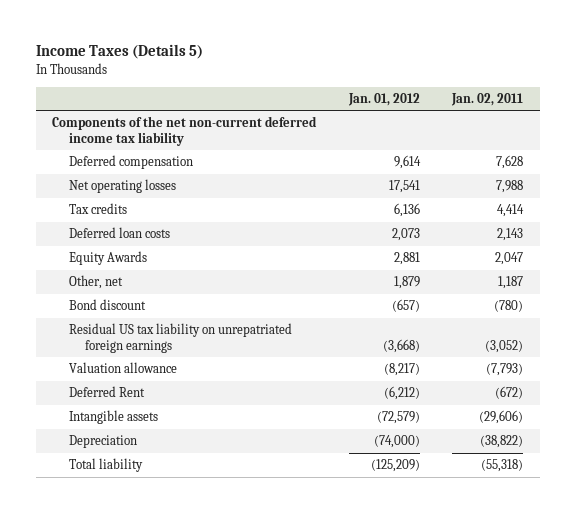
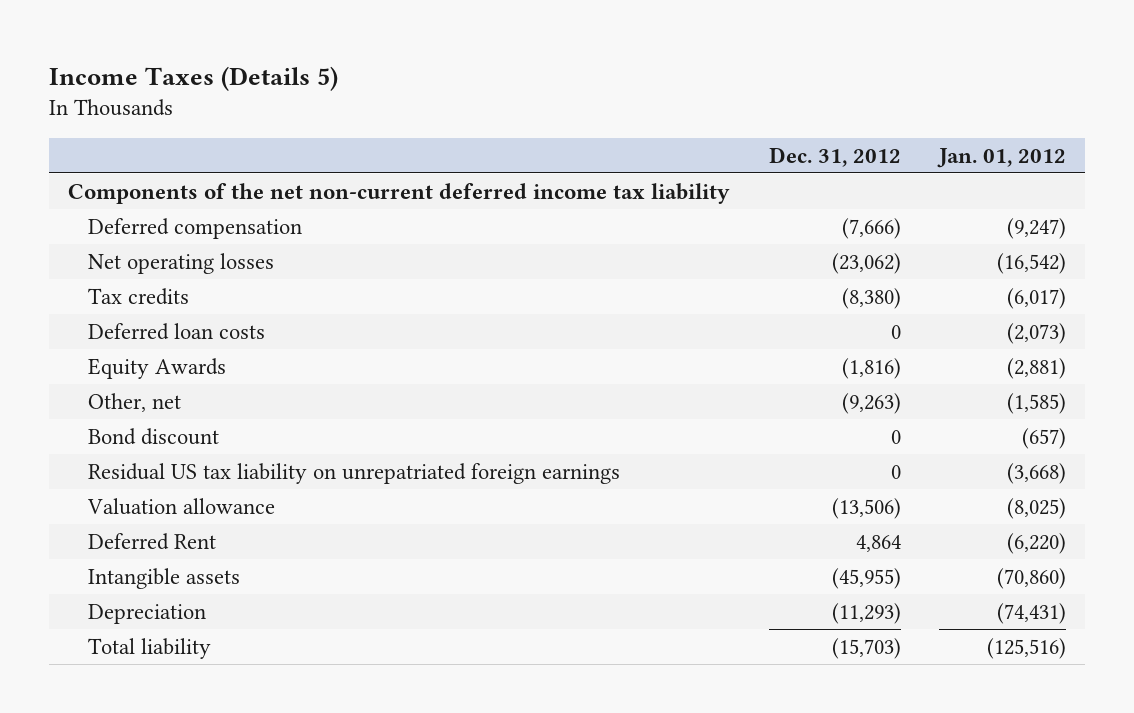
[451,92,524,106] Jan. 02, 2011 -> none
none -> [768,146,901,167] Dec. 31, 2012
[393,155,421,170] 9,614 -> [1006,217,1066,239] (9,247)
[388,180,420,194] 17,541 -> [996,252,1066,274] (16,542)
[393,203,420,218] 6,136 -> [1006,287,1066,309] (6,017)
[391,228,420,242] 2,073 -> [1006,322,1066,344] (2,073)
[393,252,420,266] 2,881 -> [1006,357,1066,379] (2,881)
[393,276,420,290] 1,879 -> [1006,392,1066,414] (1,585)
[383,363,420,377] (8,217) -> [1006,497,1066,519] (8,025)
[383,386,420,401] (6,212) -> [1006,532,1066,554] (6,220)
[376,411,420,425] (72,579) -> [996,567,1066,589] (70,860)
[373,435,420,449] (74,000) -> [996,602,1066,624] (74,431)
[370,459,420,473] (125,209) -> [986,637,1066,659] (125,516)

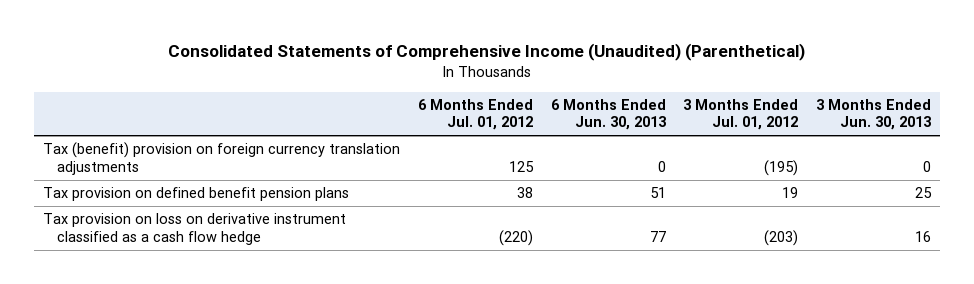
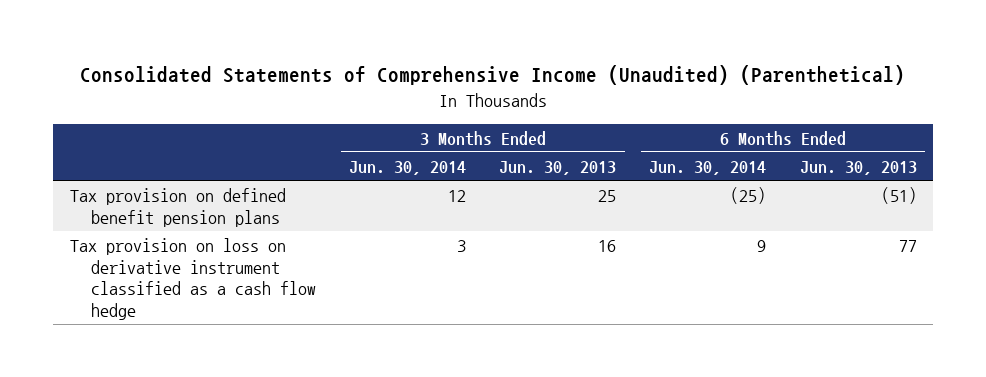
[417,98,533,131] 6 Months Ended Jul. 01, 2012 -> none
[683,98,799,131] 3 Months Ended Jul. 01, 2012 -> none
none -> [348,160,466,175] Jun. 30, 2014
none -> [649,160,767,175] Jun. 30, 2014
[43,142,401,175] Tax (benefit) provision on foreign currency translation adjustments -> none
[649,187,666,199] 51 -> [880,186,917,204] (51)

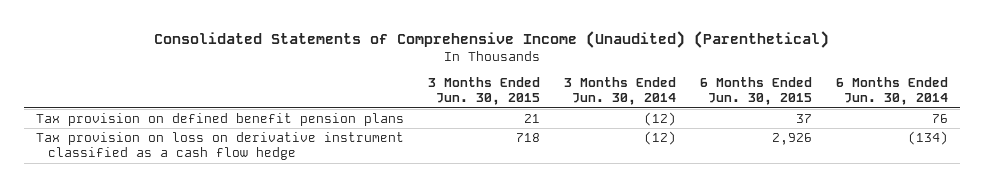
[499,160,617,175] Jun. 30, 2013 -> none
[799,160,917,175] Jun. 30, 2013 -> none
none -> [428,77,541,106] 3 Months Ended Jun. 30, 2015
none -> [699,77,812,106] 6 Months Ended Jun. 30, 2015
[447,189,466,202] 12 -> [643,112,676,127] (12)
[730,186,767,204] (25) -> [931,114,948,124] 76
[456,239,466,252] 3 -> [643,131,676,146] (12)
[757,239,767,252] 9 -> [907,131,948,146] (134)

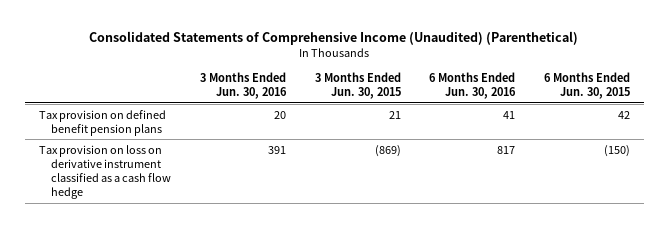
[563,77,676,106] 3 Months Ended Jun. 30, 2014 -> none
[835,77,948,106] 6 Months Ended Jun. 30, 2014 -> none
none -> [200,72,288,100] 3 Months Ended Jun. 30, 2016
none -> [429,72,517,100] 6 Months Ended Jun. 30, 2016
[795,114,812,124] 37 -> [617,110,630,119] 42
[516,133,541,143] 718 -> [374,144,401,157] (869)
[771,133,812,146] 2,926 -> [603,144,630,157] (150)

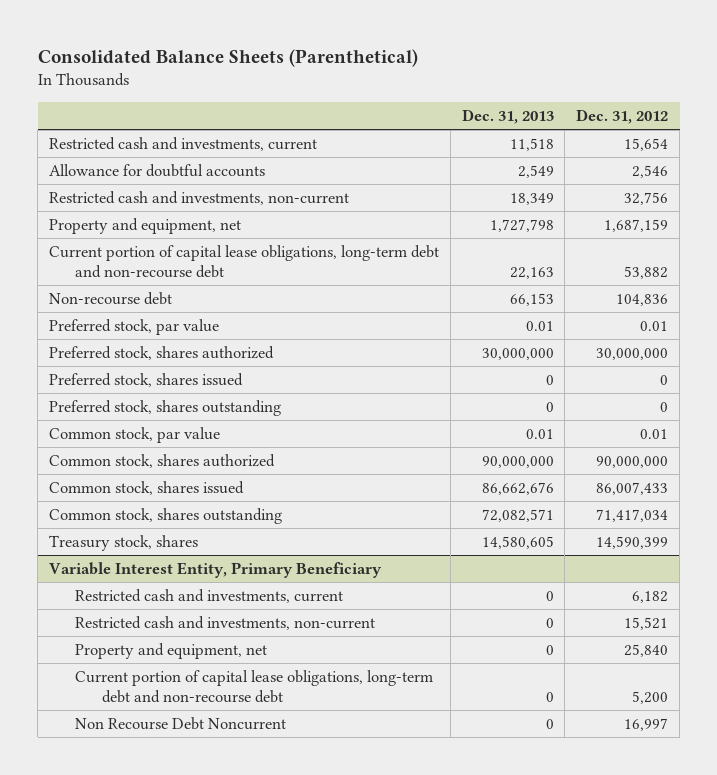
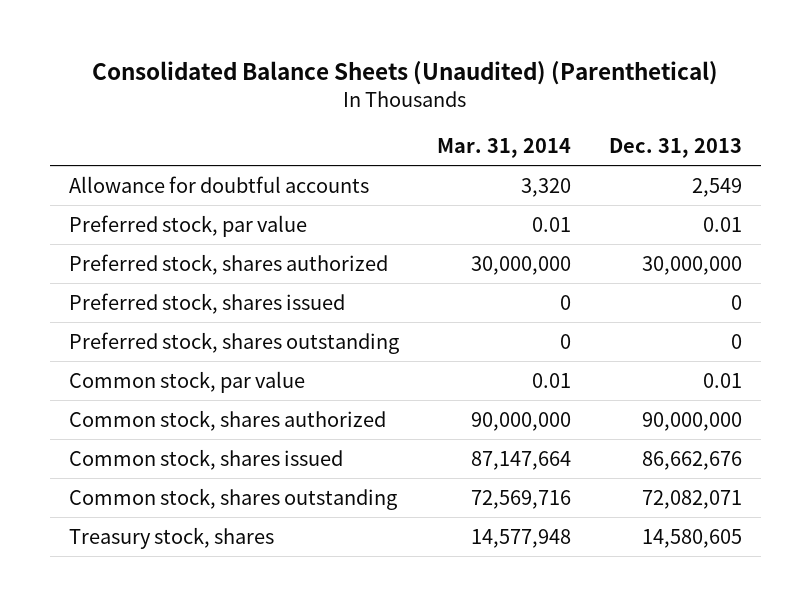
[37,49,418,68] Consolidated Balance Sheets (Parenthetical) -> [92,61,719,86] Consolidated Balance Sheets (Unaudited) (Parenthetical)
[576,108,669,124] Dec. 31, 2012 -> none
none -> [436,138,571,159] Mar. 31, 2014
[48,136,317,151] Restricted cash and investments, current -> none
[48,190,349,205] Restricted cash and investments, non-current -> none
[48,217,241,234] Property and equipment, net -> none
[48,244,439,278] Current portion of capital lease obligations, long-term debt and non-recourse debt -> none
[48,291,172,305] Non-recourse debt -> none
[481,508,554,522] 72,082,571 -> [641,489,742,509] 72,082,071
[48,561,382,578] Variable Interest Entity, Primary Beneficiary -> none
[75,588,344,603] Restricted cash and investments, current -> none
[75,615,376,630] Restricted cash and investments, non-current -> none
[75,642,268,659] Property and equipment, net -> none
[75,669,434,703] Current portion of capital lease obligations, long-term debt and non-recourse debt -> none
[75,716,287,730] Non Recourse Debt Noncurrent -> none

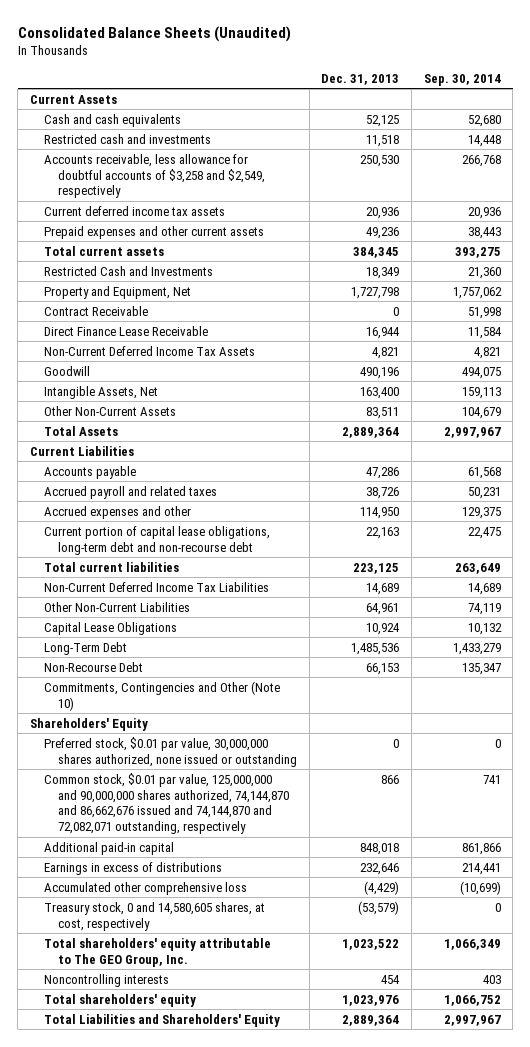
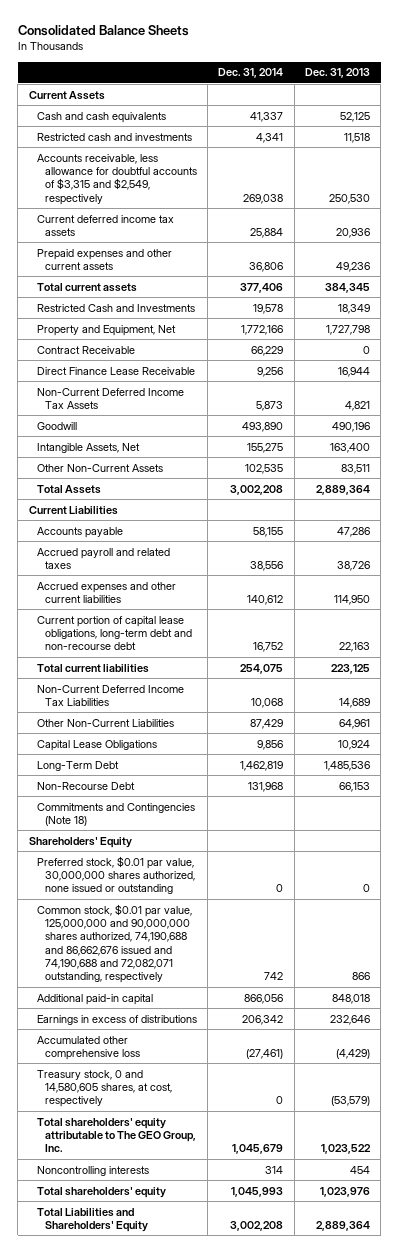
[17,25,291,42] Consolidated Balance Sheets (Unaudited) -> [17,25,189,37] Consolidated Balance Sheets
[423,73,501,86] Sep. 30, 2014 -> none
none -> [218,68,284,79] Dec. 31, 2014
[43,153,266,199] Accounts receivable, less allowance for doubtful accounts of $3,258 and $2,549, respectively -> [36,153,197,205] Accounts receivable, less allowance for doubtful accounts of $3,315 and $2,549, respectively
[43,505,191,519] Accrued expenses and other -> [36,581,176,603] Accrued expenses and other current liabilities
[43,680,280,711] Commitments, Contingencies and Other (Note 10) -> [36,802,195,826] Commitments and Contingencies (Note 18)
[43,772,290,835] Common stock, $0.01 par value, 125,000,000 and 90,000,000 shares authorized, 74,144,870 and 86,662,676 issued and 74,144,870 and 72,082,071 outstanding, respectively -> [36,903,192,984] Common stock, $0.01 par value, 125,000,000 and 90,000,000 shares authorized, 74,190,688 and 86,662,676 issued and 74,190,688 and 72,082,071 outstanding, respectively

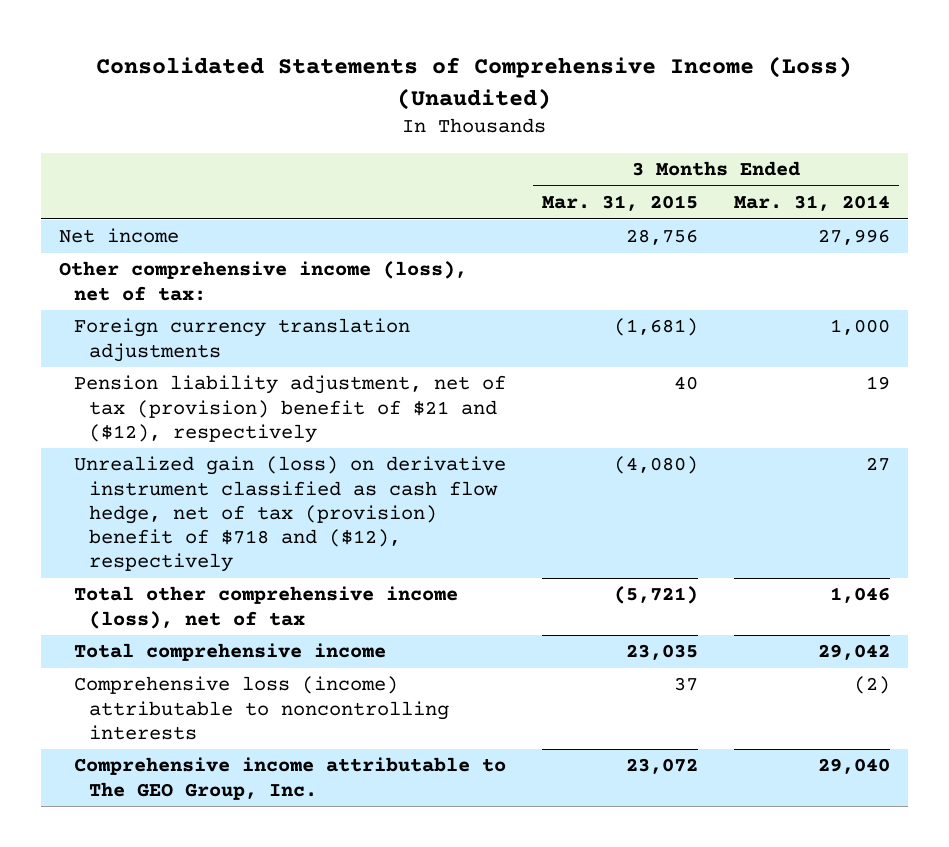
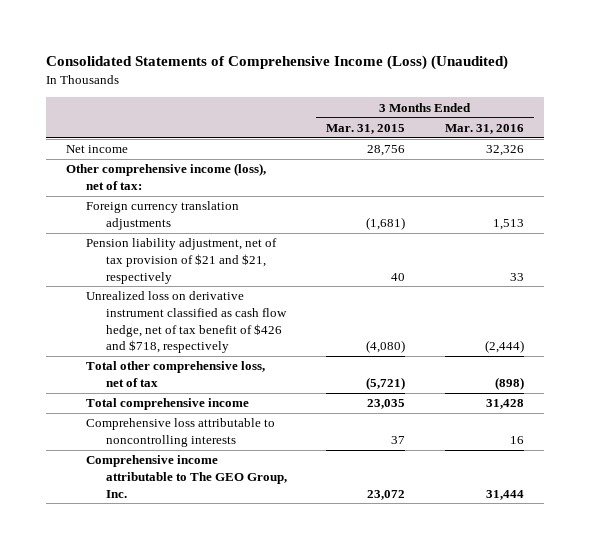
[733,195,890,212] Mar. 31, 2014 -> none
none -> [444,123,524,134] Mar. 31, 2016
[73,375,506,443] Pension liability adjustment, net of tax (provision) benefit of $21 and ($12), respectively -> [85,238,277,284] Pension liability adjustment, net of tax provision of $21 and $21, respectively
[73,456,506,573] Unrealized gain (loss) on derivative instrument classified as cash flow hedge, net of tax (provision) benefit of $718 and ($12), respectively -> [85,291,287,354] Unrealized loss on derivative instrument classified as cash flow hedge, net of tax benefit of $426 and $718, respectively
[73,586,458,629] Total other comprehensive income (loss), net of tax -> [85,361,265,388] Total other comprehensive loss, net of tax
[73,676,449,740] Comprehensive loss (income) attributable to noncontrolling interests -> [85,418,275,448] Comprehensive loss attributable to noncontrolling interests

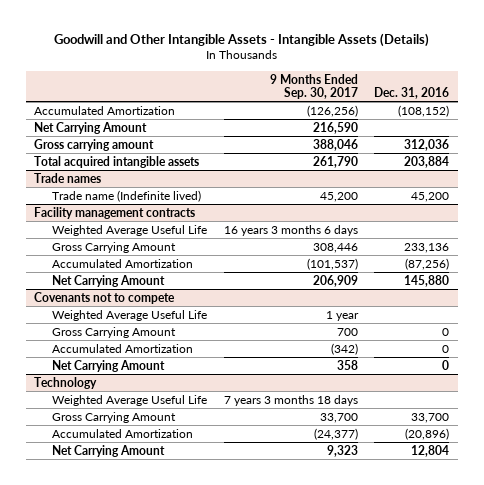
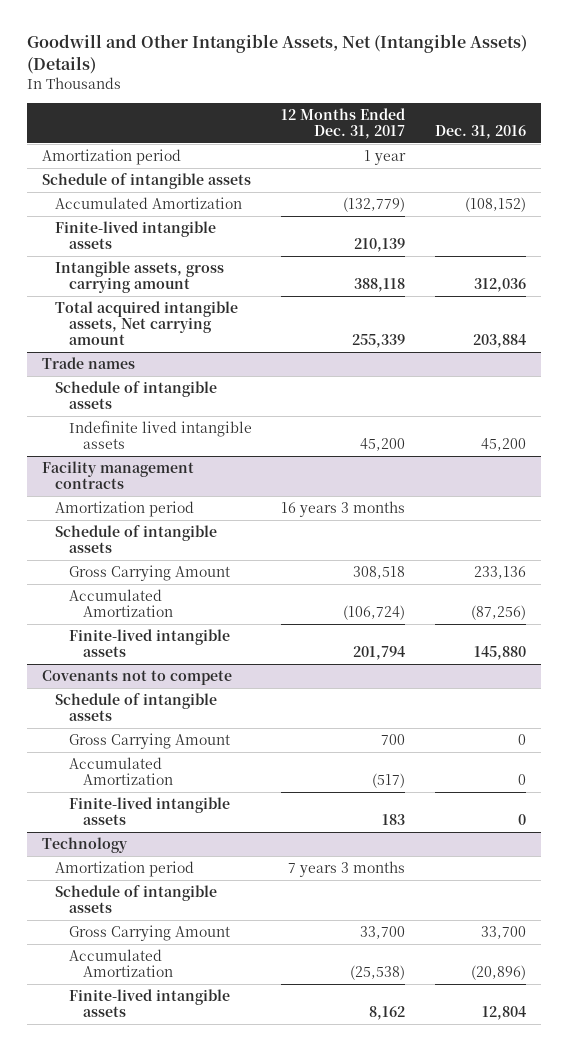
[53,32,429,47] Goodwill and Other Intangible Assets - Intangible Assets (Details) -> [26,34,527,75] Goodwill and Other Intangible Assets, Net (Intangible Assets) (Details)
[269,73,358,99] 9 Months Ended Sep. 30, 2017 -> none
none -> [281,107,406,139] 12 Months Ended Dec. 31, 2017
none -> [41,148,181,165] Amortization period
none -> [41,172,251,189] Schedule of intangible assets
[34,121,148,134] Net Carrying Amount -> [55,220,217,250] Finite-lived intangible assets
[34,138,155,151] Gross carrying amount -> [55,260,225,294] Intangible assets, gross carrying amount
[34,155,200,168] Total acquired intangible assets -> [55,300,239,346] Total acquired intangible assets, Net carrying amount
none -> [55,380,218,410] Schedule of intangible assets
[52,189,202,202] Trade name (Indefinite lived) -> [68,419,252,450] Indefinite lived intangible assets
[52,224,208,236] Weighted Average Useful Life -> [55,500,195,517] Amortization period
none -> [55,524,218,554] Schedule of intangible assets
[52,274,166,287] Net Carrying Amount -> [68,628,230,658] Finite-lived intangible assets
[52,309,208,321] Weighted Average Useful Life -> none
none -> [55,692,218,722] Schedule of intangible assets
[52,359,166,372] Net Carrying Amount -> [68,796,230,826] Finite-lived intangible assets
[52,394,208,406] Weighted Average Useful Life -> [55,860,195,877] Amortization period
none -> [55,884,218,914] Schedule of intangible assets
[52,444,166,457] Net Carrying Amount -> [68,988,230,1018] Finite-lived intangible assets

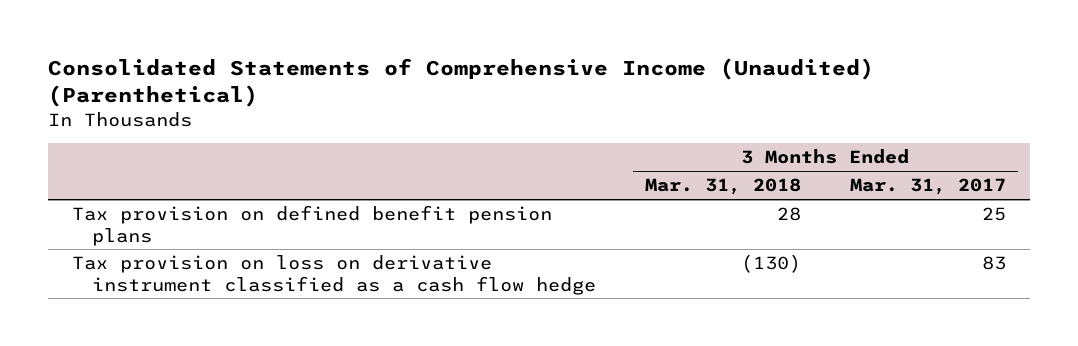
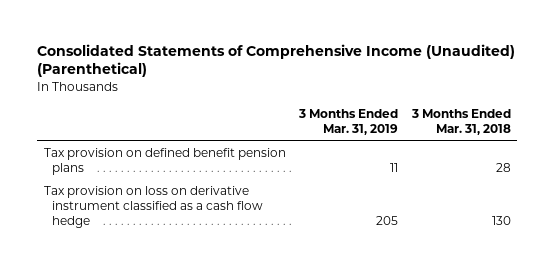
[849,178,1006,196] Mar. 31, 2017 -> none
none -> [298,109,399,136] 3 Months Ended Mar. 31, 2019
[741,254,802,274] (130) -> [491,215,511,225] 130

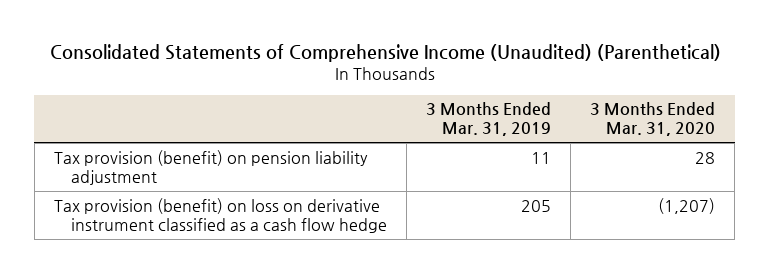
[410,109,511,136] 3 Months Ended Mar. 31, 2018 -> none
none -> [590,102,716,137] 3 Months Ended Mar. 31, 2020
[43,147,286,175] Tax provision on defined benefit pension plans -> [54,149,369,185] Tax provision (benefit) on pension liability adjustment
[43,185,264,228] Tax provision on loss on derivative instrument classified as a cash flow hedge -> [54,197,387,233] Tax provision (benefit) on loss on derivative instrument classified as a cash flow hedge

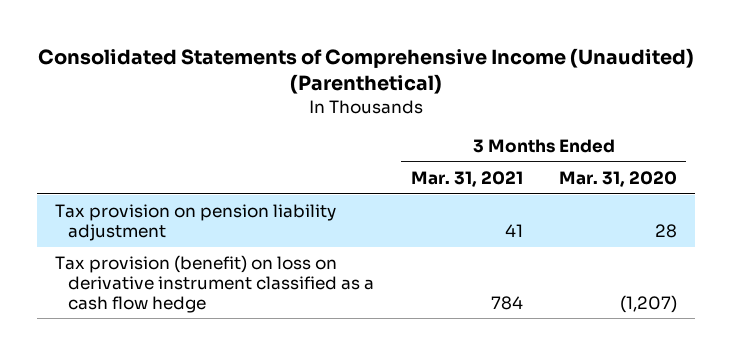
[425,102,551,137] 3 Months Ended Mar. 31, 2019 -> none
none -> [410,170,523,187] Mar. 31, 2021
[54,149,369,185] Tax provision (benefit) on pension liability adjustment -> [55,204,337,241] Tax provision on pension liability adjustment

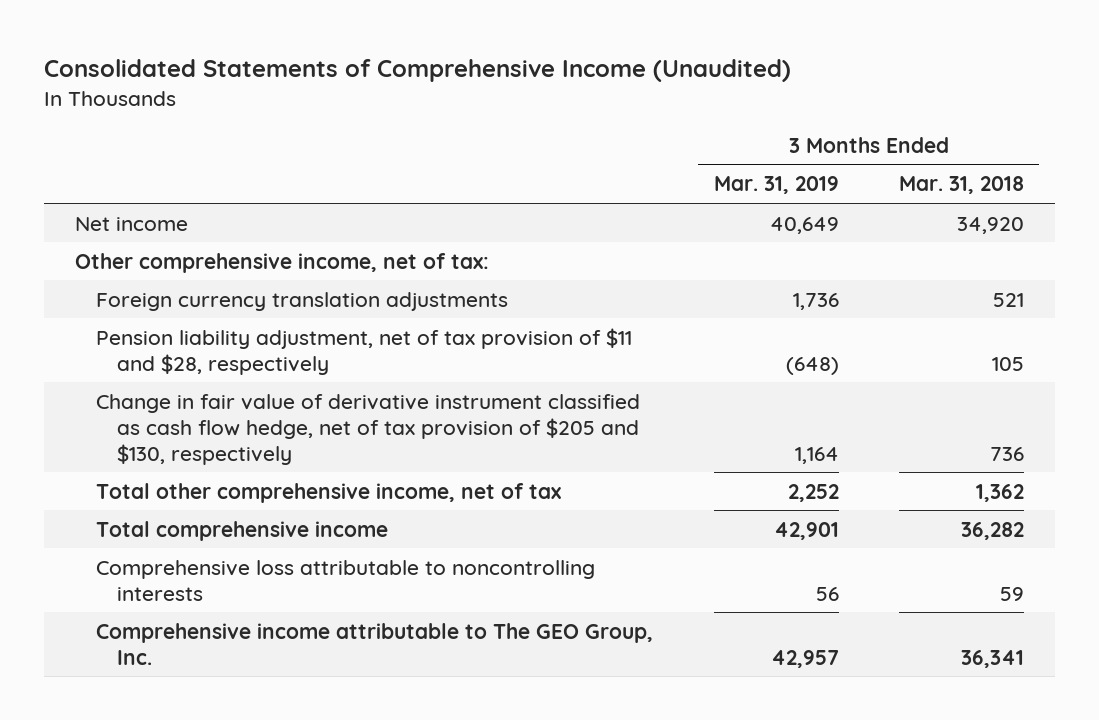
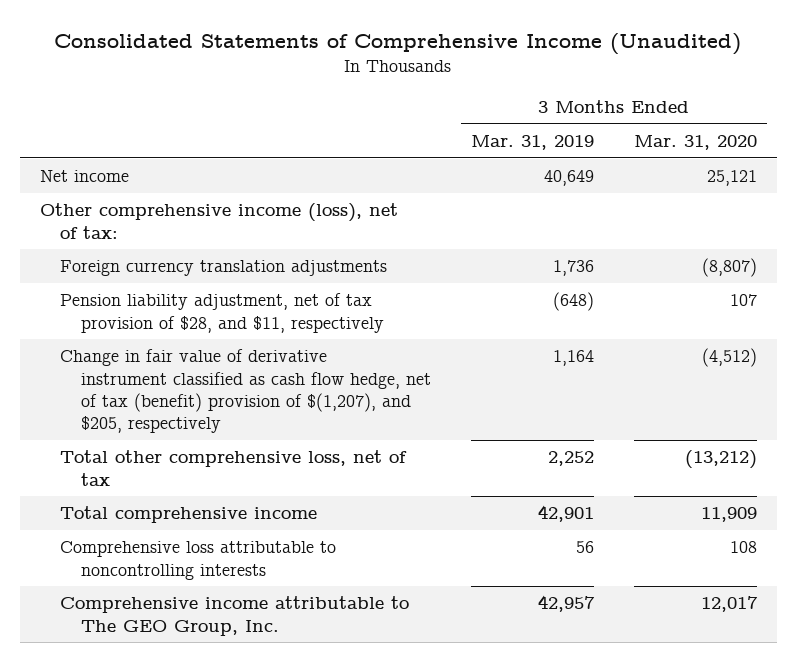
[899,176,1025,195] Mar. 31, 2018 -> none
none -> [633,135,757,151] Mar. 31, 2020
[74,252,489,273] Other comprehensive income, net of tax: -> [39,203,398,239] Other comprehensive income (loss), net of tax:
[95,327,632,375] Pension liability adjustment, net of tax provision of $11 and $28, respectively -> [60,293,385,333] Pension liability adjustment, net of tax provision of $28, and $11, respectively
[95,393,640,465] Change in fair value of derivative instrument classified as cash flow hedge, net of tax provision of $205 and $130, respectively -> [60,349,432,434] Change in fair value of derivative instrument classified as cash flow hedge, net of tax (benefit) provision of $(1,207), and $205, respectively
[95,482,561,503] Total other comprehensive income, net of tax -> [60,450,408,486] Total other comprehensive loss, net of tax

